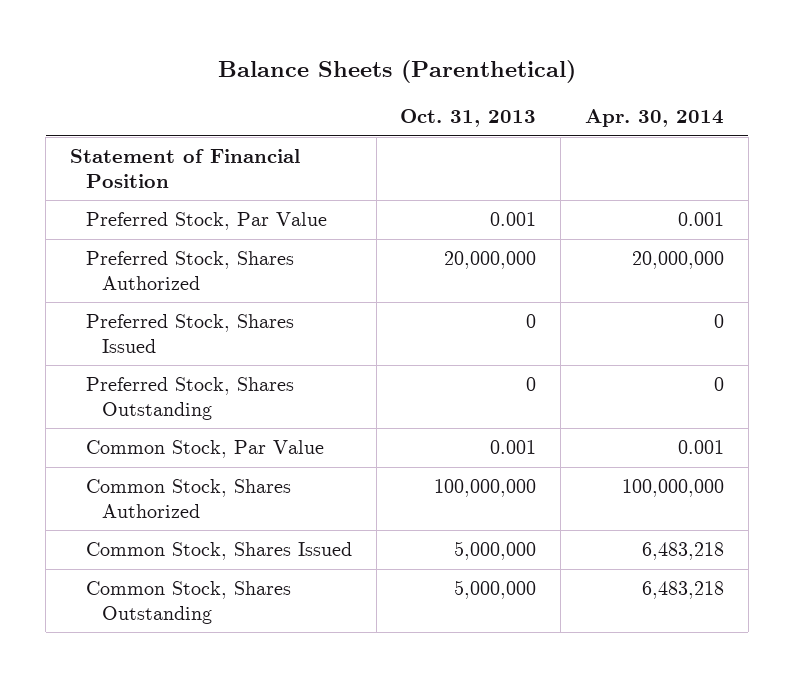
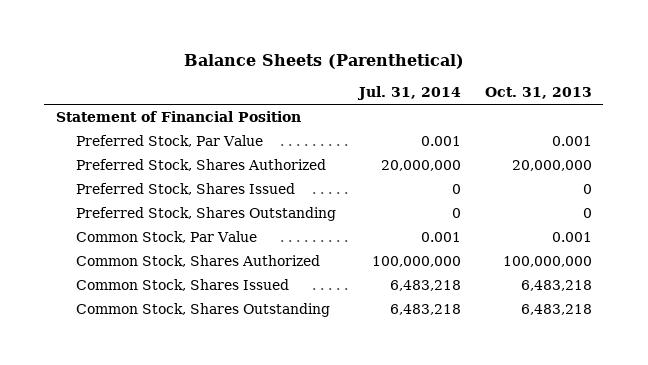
[584,109,724,128] Apr. 30, 2014 -> none
none -> [357,86,462,101] Jul. 31, 2014
[454,541,537,561] 5,000,000 -> [520,280,592,292] 6,483,218
[454,580,537,600] 5,000,000 -> [520,304,592,316] 6,483,218

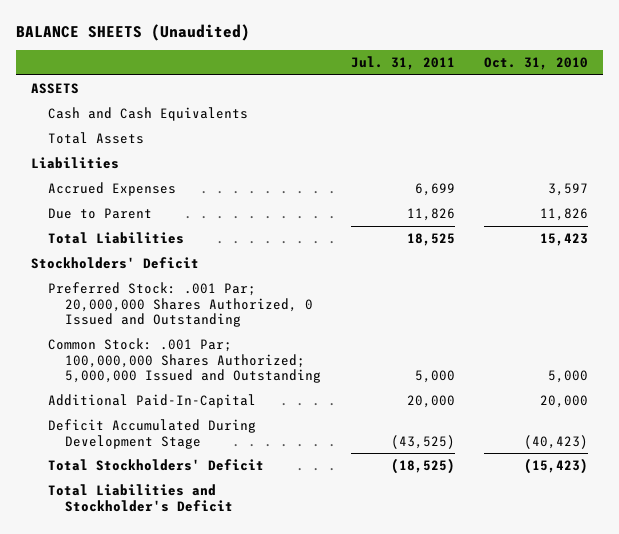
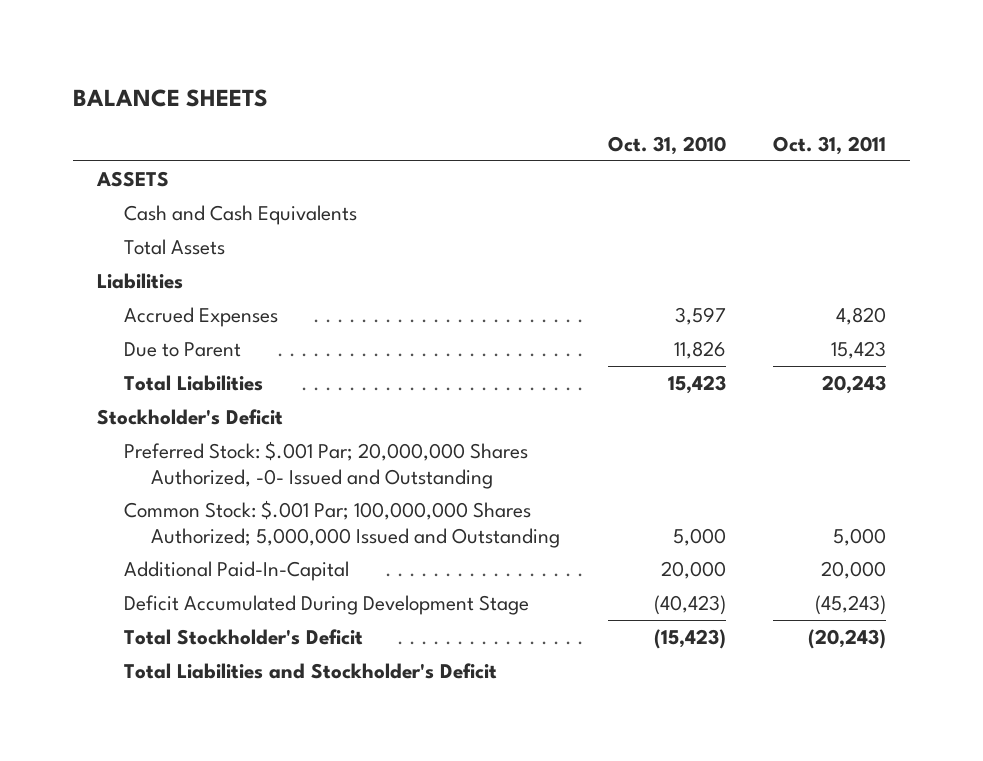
[16,24,251,42] BALANCE SHEETS (Unaudited) -> [73,89,269,108] BALANCE SHEETS
[350,56,455,71] Jul. 31, 2011 -> none
none -> [773,136,887,156] Oct. 31, 2011
[31,256,200,269] Stockholders' Deficit -> [96,408,283,425] Stockholder's Deficit
[48,281,314,328] Preferred Stock: .001 Par; 20,000,000 Shares Authorized, 0 Issued and Outstanding -> [124,440,529,489] Preferred Stock: $.001 Par; 20,000,000 Shares Authorized, -0- Issued and Outstanding
[48,337,322,384] Common Stock: .001 Par; 100,000,000 Shares Authorized; 5,000,000 Issued and Outstanding -> [124,499,561,548] Common Stock: $.001 Par; 100,000,000 Shares Authorized; 5,000,000 Issued and Outstanding
[48,458,265,471] Total Stockholders' Deficit -> [124,628,364,645] Total Stockholder's Deficit

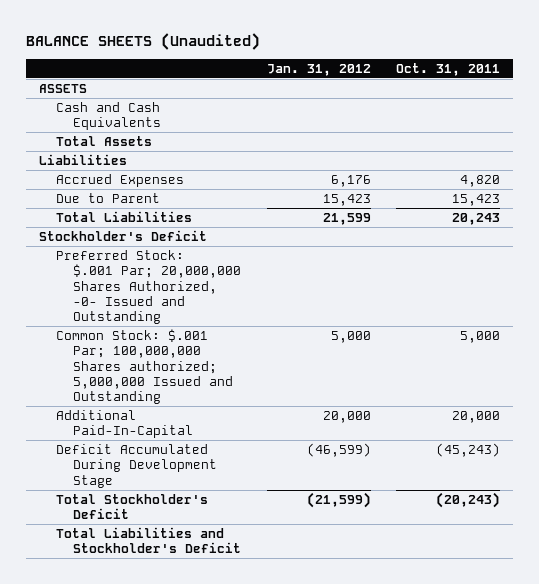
[73,89,269,108] BALANCE SHEETS -> [26,32,261,50] BALANCE SHEETS (Unaudited)
[607,136,726,156] Oct. 31, 2010 -> none
none -> [266,63,371,76] Jan. 31, 2012
[124,499,561,548] Common Stock: $.001 Par; 100,000,000 Shares Authorized; 5,000,000 Issued and Outstanding -> [56,329,234,405] Common Stock: $.001 Par; 100,000,000 Shares authorized; 5,000,000 Issued and Outstanding

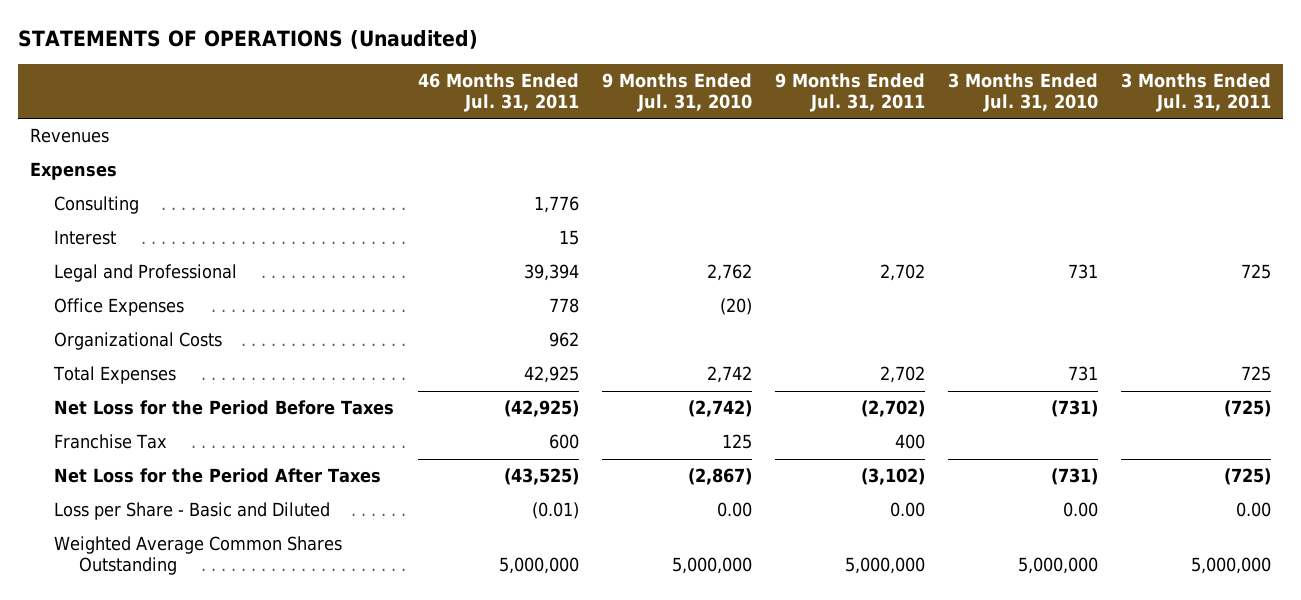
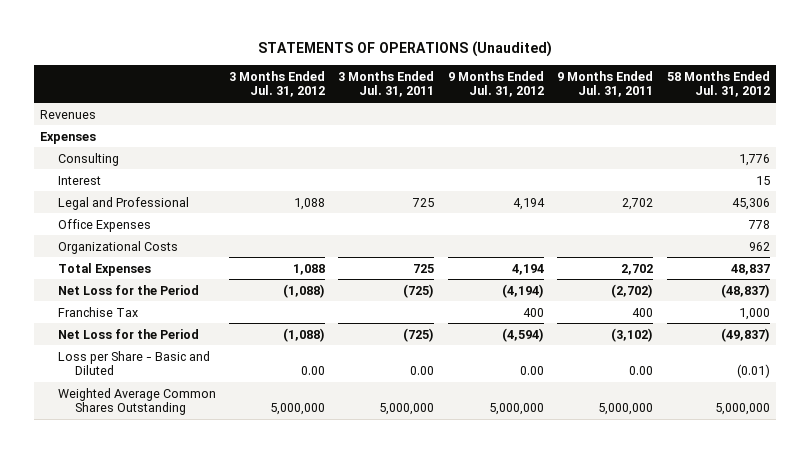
[417,73,579,112] 46 Months Ended Jul. 31, 2011 -> none
[601,73,752,112] 9 Months Ended Jul. 31, 2010 -> none
[948,73,1099,112] 3 Months Ended Jul. 31, 2010 -> none
none -> [228,70,325,98] 3 Months Ended Jul. 31, 2012
none -> [447,70,544,98] 9 Months Ended Jul. 31, 2012
none -> [666,70,770,98] 58 Months Ended Jul. 31, 2012
[54,400,395,416] Net Loss for the Period Before Taxes -> [57,284,199,295] Net Loss for the Period
[54,468,382,484] Net Loss for the Period After Taxes -> [57,328,199,339] Net Loss for the Period

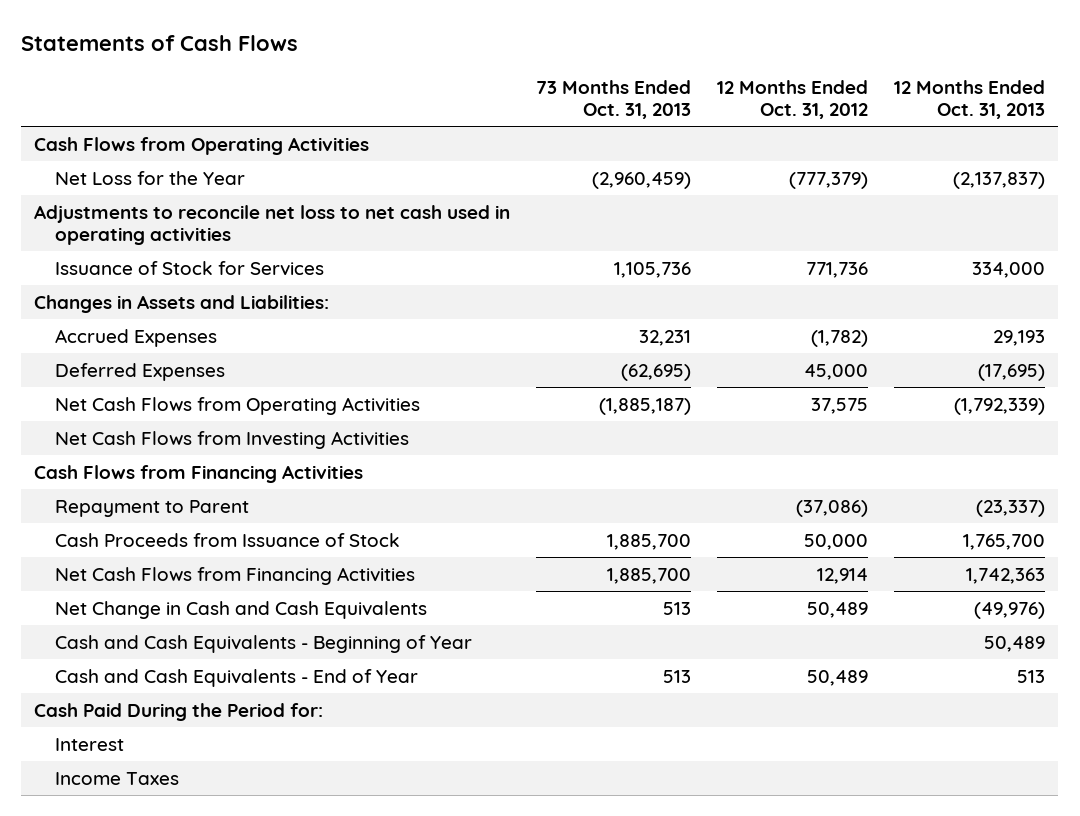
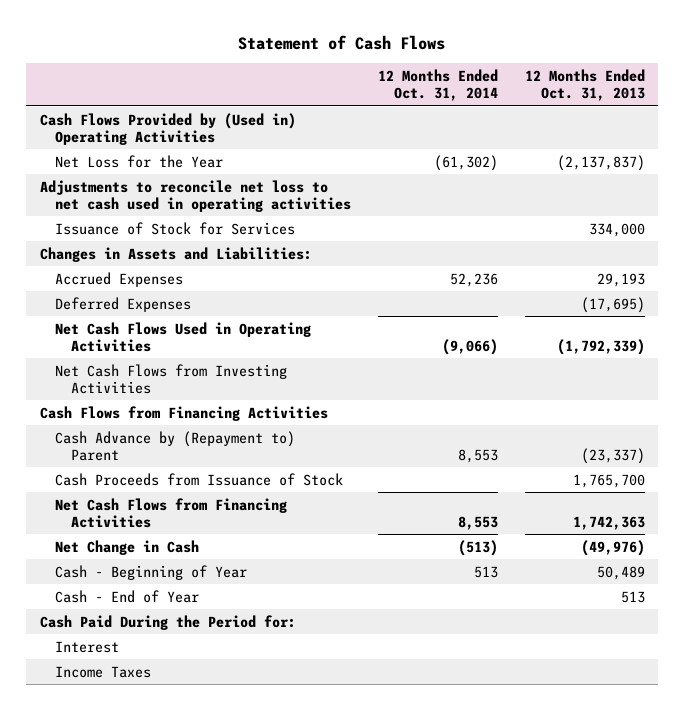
[21,34,299,51] Statements of Cash Flows -> [238,34,446,50] Statement of Cash Flows
[536,79,692,119] 73 Months Ended Oct. 31, 2013 -> none
[717,79,869,119] 12 Months Ended Oct. 31, 2012 -> none
none -> [377,68,498,102] 12 Months Ended Oct. 31, 2014
[34,136,370,155] Cash Flows from Operating Activities -> [39,112,296,145] Cash Flows Provided by (Used in) Operating Activities
[54,396,420,415] Net Cash Flows from Operating Activities -> [55,321,312,352] Net Cash Flows Used in Operating Activities
[54,499,249,517] Repayment to Parent -> [55,430,296,461] Cash Advance by (Repayment to) Parent
[54,600,427,619] Net Change in Cash and Cash Equivalents -> [55,539,200,555] Net Change in Cash
[54,634,472,653] Cash and Cash Equivalents - Beginning of Year -> [55,564,248,580] Cash - Beginning of Year
[54,668,418,687] Cash and Cash Equivalents - End of Year -> [55,589,200,603] Cash - End of Year

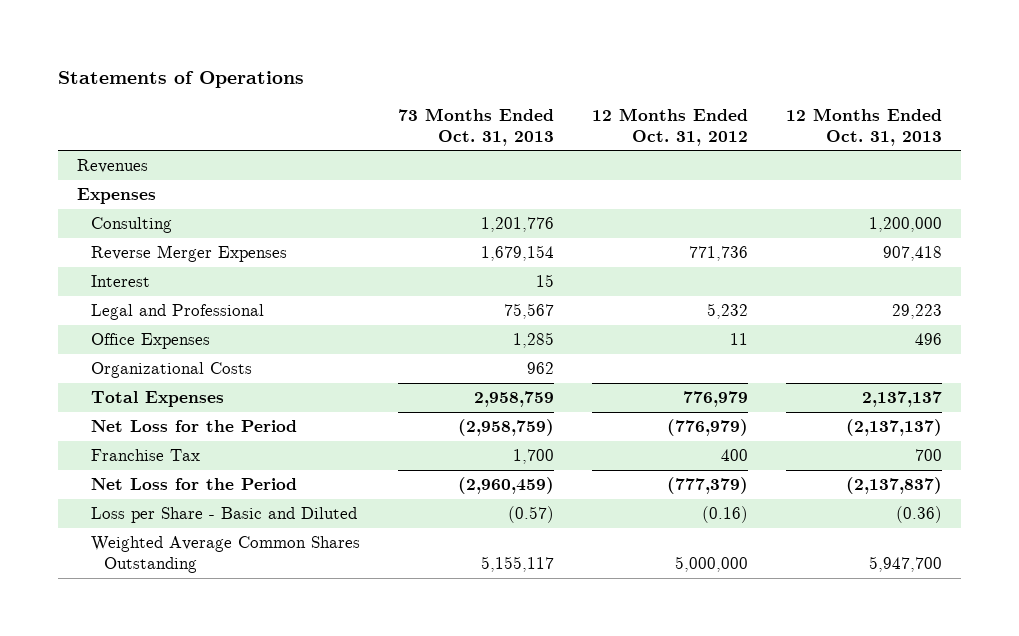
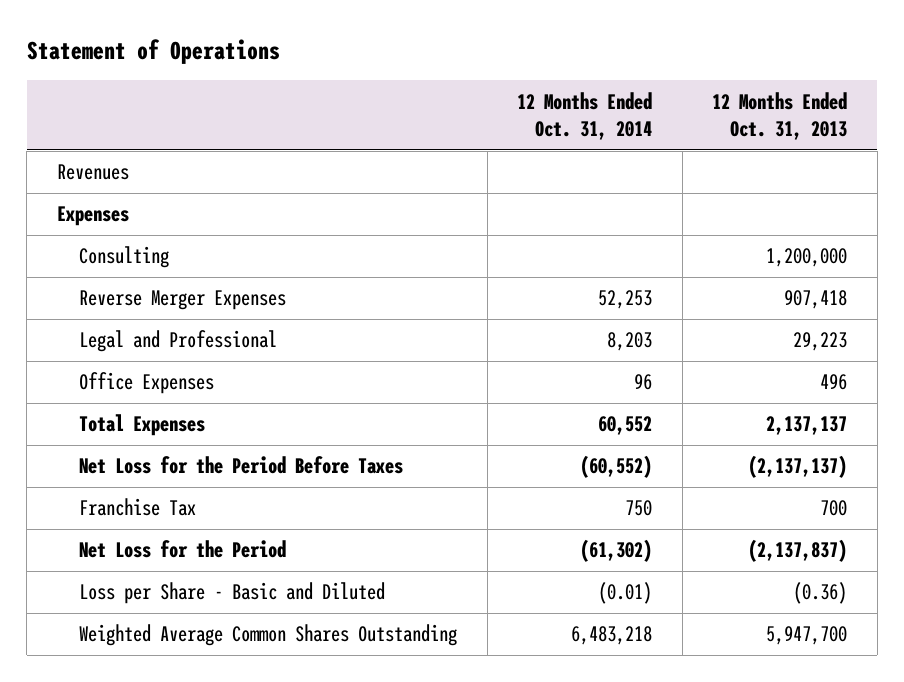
[57,70,304,88] Statements of Operations -> [26,39,280,65] Statement of Operations
[397,107,554,146] 73 Months Ended Oct. 31, 2013 -> none
[591,107,748,146] 12 Months Ended Oct. 31, 2012 -> none
none -> [517,91,653,140] 12 Months Ended Oct. 31, 2014
[90,275,150,288] Interest -> none
[90,362,252,379] Organizational Costs -> none
[90,420,297,433] Net Loss for the Period -> [78,456,403,475] Net Loss for the Period Before Taxes

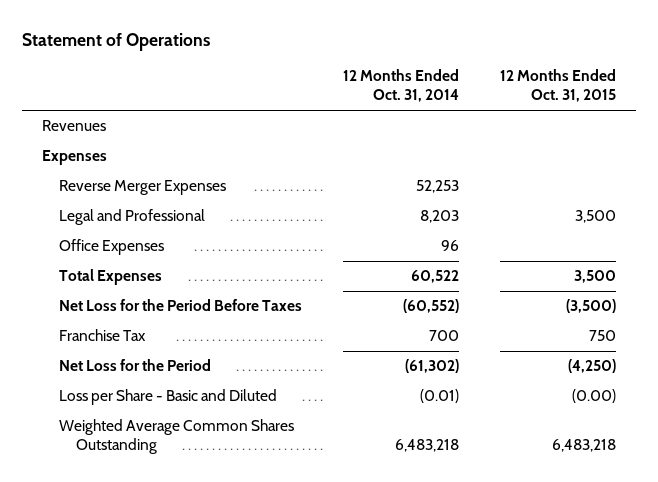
[712,91,848,140] 12 Months Ended Oct. 31, 2013 -> none
none -> [500,69,617,103] 12 Months Ended Oct. 31, 2015
[78,246,169,269] Consulting -> none
[598,416,653,436] 60,552 -> [411,270,460,284] 60,522
[625,500,653,517] 750 -> [429,330,460,342] 700

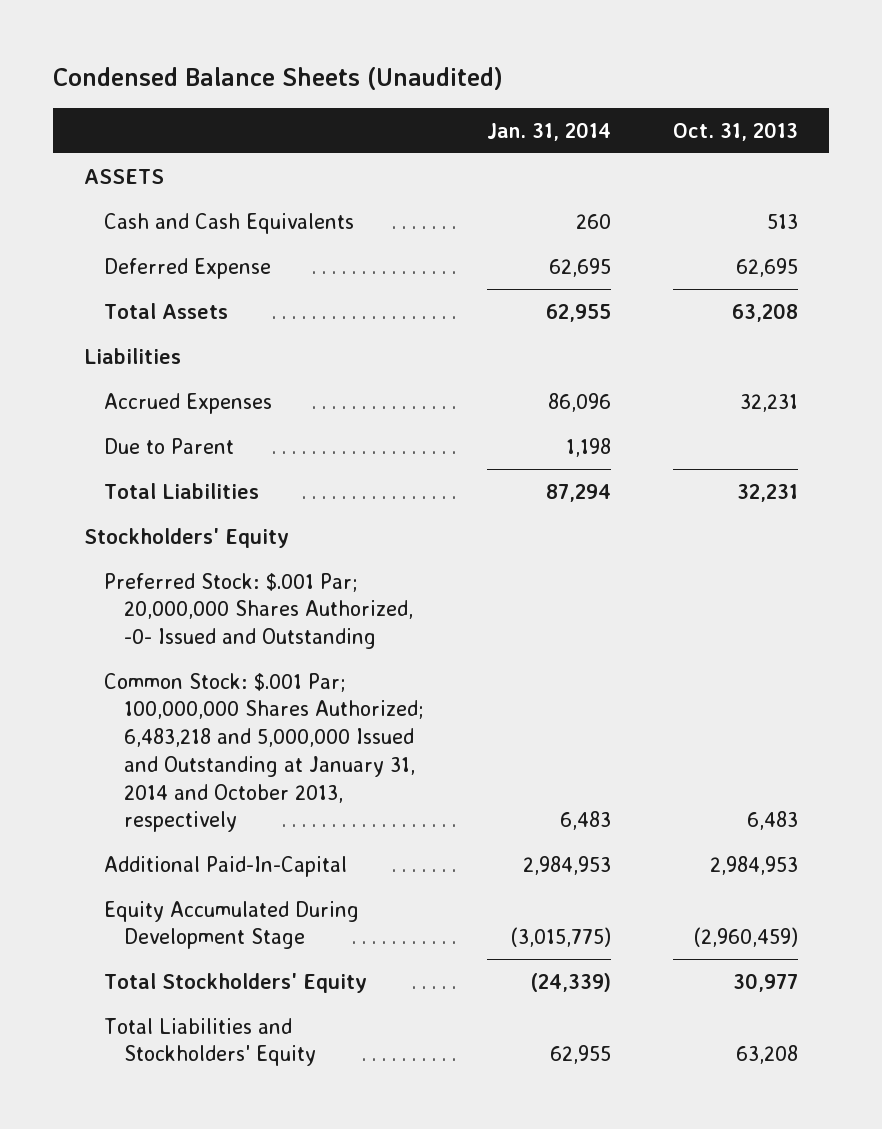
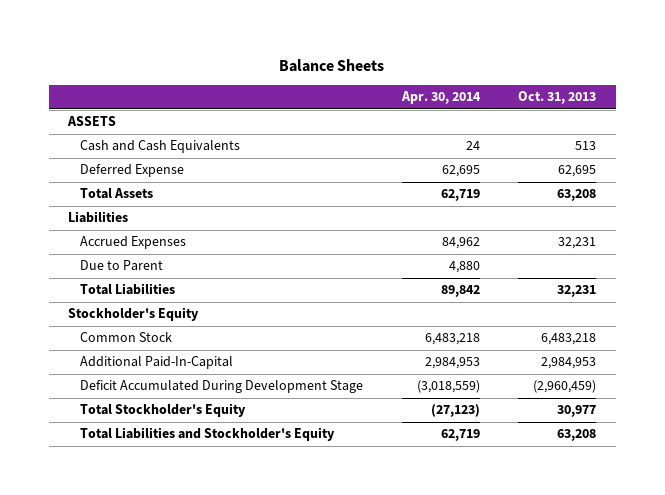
[52,67,503,91] Condensed Balance Sheets (Unaudited) -> [279,58,385,72] Balance Sheets
[486,121,611,141] Jan. 31, 2014 -> none
none -> [400,91,481,105] Apr. 30, 2014
[104,572,414,650] Preferred Stock: $.001 Par; 20,000,000 Shares Authorized, -0- Issued and Outstanding -> none
[104,672,425,833] Common Stock: $.001 Par; 100,000,000 Shares Authorized; 6,483,218 and 5,000,000 Issued and Outstanding at January 31, 2014 and October 2013, respectively -> none
[83,527,289,548] Stockholders' Equity -> [68,307,200,322] Stockholder's Equity
none -> [79,332,172,343] Common Stock
[104,900,360,950] Equity Accumulated During Development Stage -> [79,380,363,394] Deficit Accumulated During Development Stage
[104,972,368,993] Total Stockholders' Equity -> [79,403,246,418] Total Stockholder's Equity
[104,1017,317,1067] Total Liabilities and Stockholders' Equity -> [79,427,335,442] Total Liabilities and Stockholder's Equity

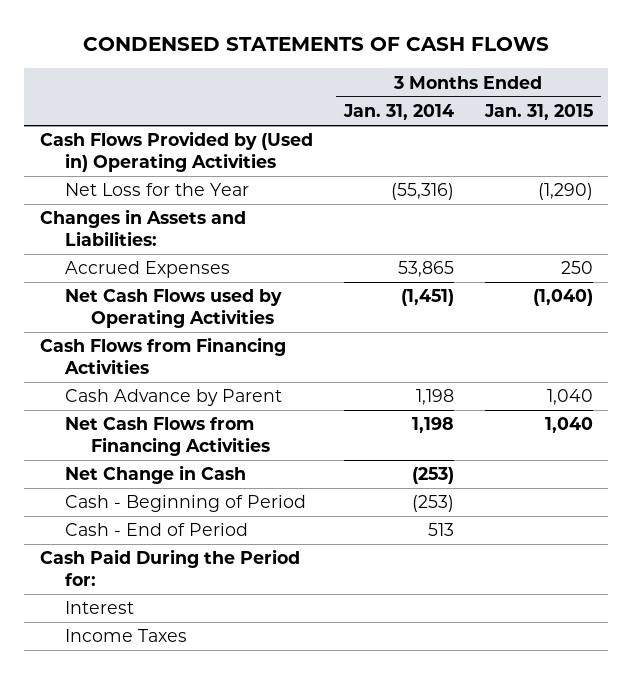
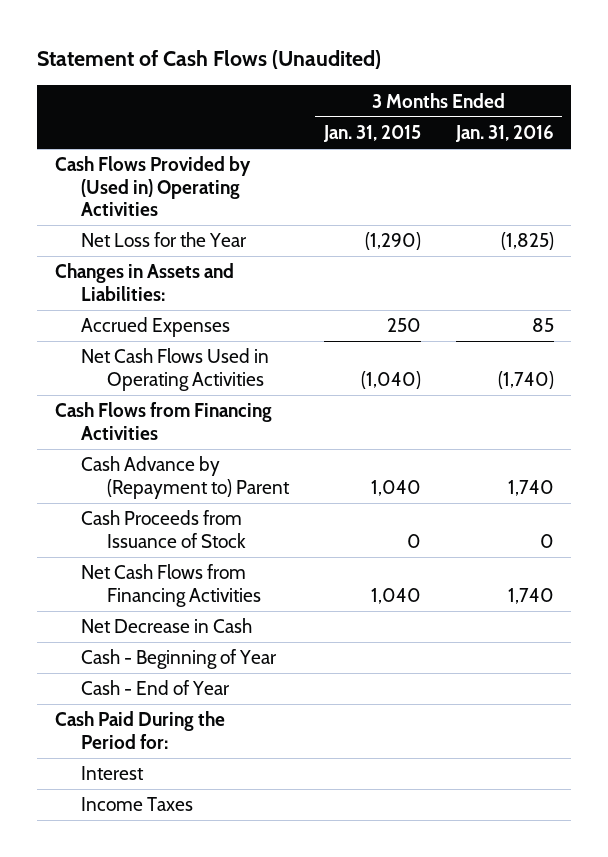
[83,37,550,52] CONDENSED STATEMENTS OF CASH FLOWS -> [37,50,382,70] Statement of Cash Flows (Unaudited)
[342,104,454,121] Jan. 31, 2014 -> none
none -> [454,125,554,143] Jan. 31, 2016
[65,289,283,329] Net Cash Flows used by Operating Activities -> [80,348,269,391] Net Cash Flows Used in Operating Activities
[65,389,283,407] Cash Advance by Parent -> [80,456,291,499] Cash Advance by (Repayment to) Parent
none -> [80,510,247,548] Cash Proceeds from Issuance of Stock
[65,465,247,485] Net Change in Cash -> [80,618,252,634] Net Decrease in Cash
[65,495,307,513] Cash - Beginning of Period -> [80,649,277,670] Cash - Beginning of Year
[65,523,249,537] Cash - End of Period -> [80,680,230,696] Cash - End of Year

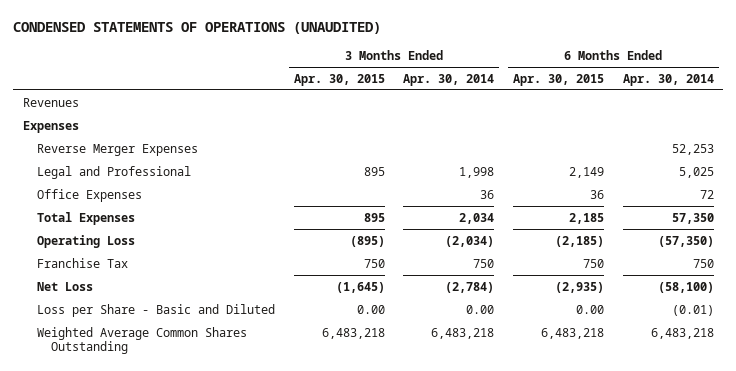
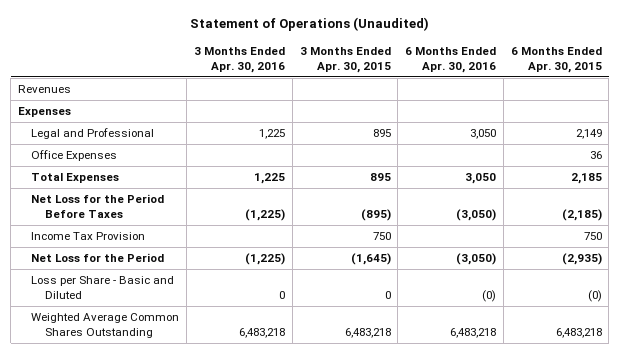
[13,22,382,35] CONDENSED STATEMENTS OF OPERATIONS (UNAUDITED) -> [189,17,429,32] Statement of Operations (Unaudited)
[403,73,495,86] Apr. 30, 2014 -> none
[622,73,714,86] Apr. 30, 2014 -> none
none -> [193,47,285,73] 3 Months Ended Apr. 30, 2016
none -> [405,47,497,73] 6 Months Ended Apr. 30, 2016
[36,143,198,156] Reverse Merger Expenses -> none
[36,234,135,248] Operating Loss -> [31,194,165,218] Net Loss for the Period Before Taxes
[36,257,128,268] Franchise Tax -> [31,232,146,241] Income Tax Provision
[36,281,93,291] Net Loss -> [31,253,165,263] Net Loss for the Period
[356,304,385,314] 0.00 -> [384,290,391,299] 0
[576,304,605,314] 0.00 -> [587,289,602,302] (0)

